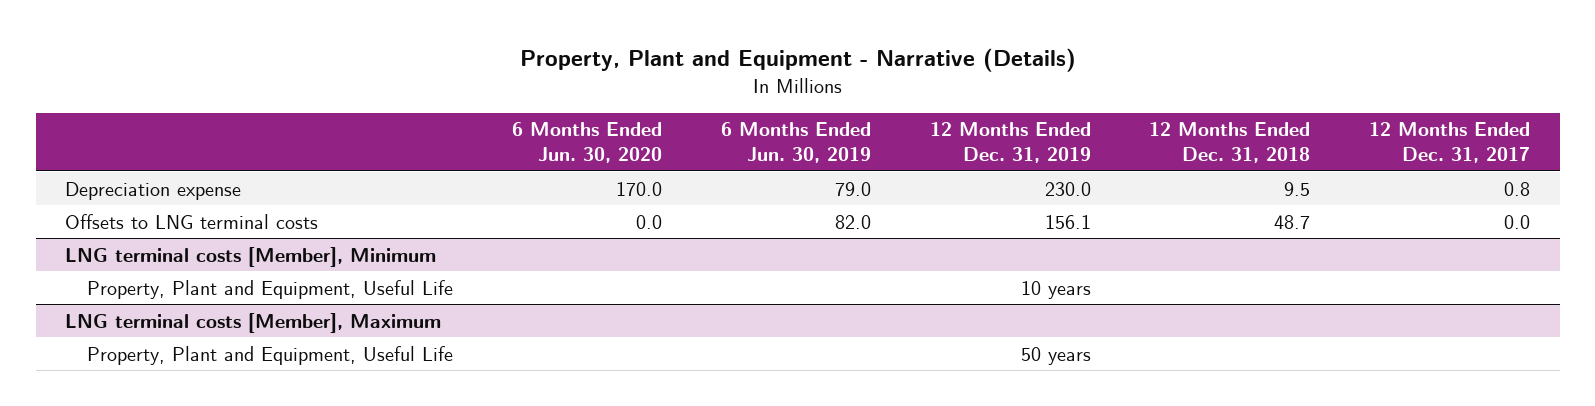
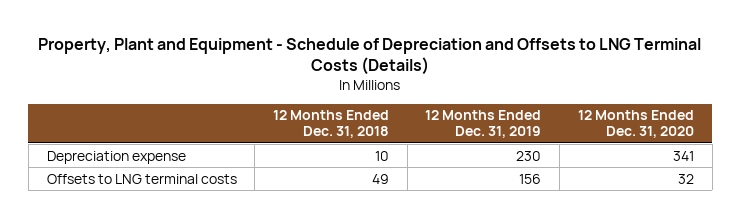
[519,48,1076,73] Property, Plant and Equipment - Narrative (Details) -> [38,37,702,76] Property, Plant and Equipment - Schedule of Depreciation and Offsets to LNG Terminal Costs (Details)
[512,122,663,163] 6 Months Ended Jun. 30, 2020 -> none
[720,122,871,163] 6 Months Ended Jun. 30, 2019 -> none
[1369,122,1531,163] 12 Months Ended Dec. 31, 2017 -> none
none -> [577,110,694,139] 12 Months Ended Dec. 31, 2020
[65,246,437,267] LNG terminal costs [Member], Minimum -> none
[87,279,454,299] Property, Plant and Equipment, Useful Life -> none
[65,312,442,333] LNG terminal costs [Member], Maximum -> none
[87,345,454,365] Property, Plant and Equipment, Useful Life -> none
[1044,181,1091,196] 230.0 -> [516,150,542,161] 230
[1284,181,1311,196] 9.5 -> [374,150,389,161] 10
[1044,214,1091,229] 156.1 -> [519,173,542,184] 156
[1274,214,1311,229] 48.7 -> [371,173,389,184] 49

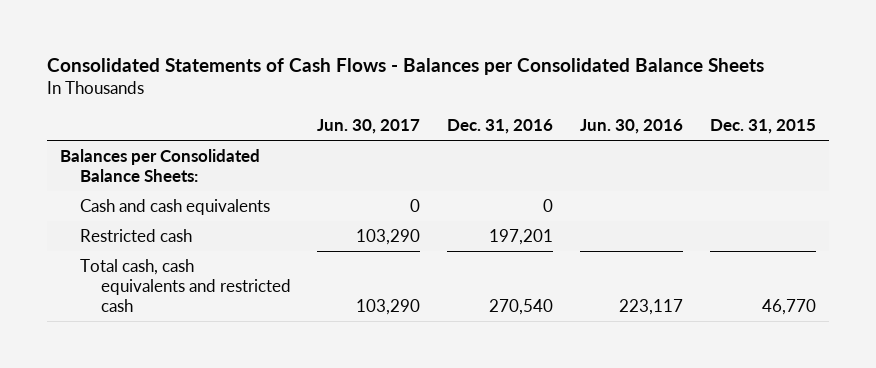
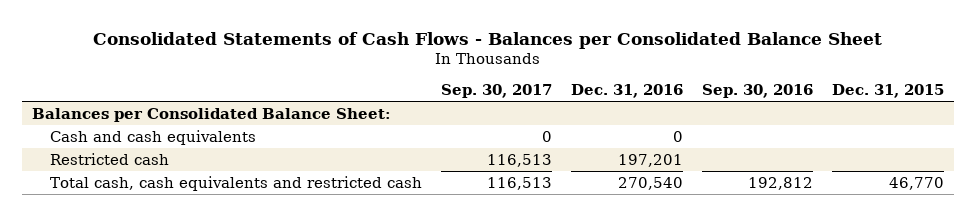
[46,58,764,76] Consolidated Statements of Cash Flows - Balances per Consolidated Balance Sheets -> [92,31,882,49] Consolidated Statements of Cash Flows - Balances per Consolidated Balance Sheet
[317,119,421,135] Jun. 30, 2017 -> none
[579,119,683,135] Jun. 30, 2016 -> none
none -> [440,84,552,99] Sep. 30, 2017
none -> [702,84,814,99] Sep. 30, 2016
[60,148,261,182] Balances per Consolidated Balance Sheets: -> [31,107,391,122] Balances per Consolidated Balance Sheet:

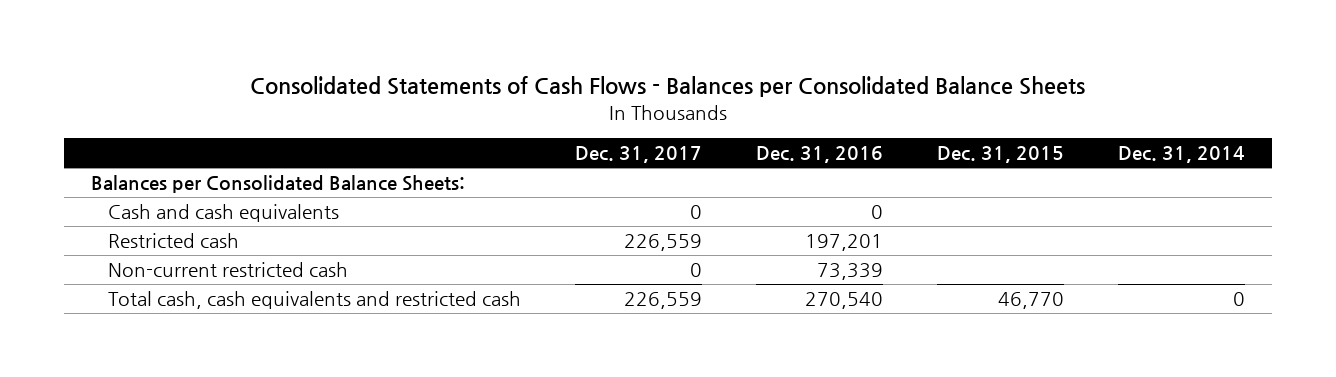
[92,31,882,49] Consolidated Statements of Cash Flows - Balances per Consolidated Balance Sheet -> [250,76,1086,98] Consolidated Statements of Cash Flows - Balances per Consolidated Balance Sheets
[440,84,552,99] Sep. 30, 2017 -> none
[702,84,814,99] Sep. 30, 2016 -> none
none -> [574,146,702,164] Dec. 31, 2017
none -> [1118,146,1246,164] Dec. 31, 2014
[31,107,391,122] Balances per Consolidated Balance Sheet: -> [91,175,466,194] Balances per Consolidated Balance Sheets:
none -> [107,262,348,278] Non-current restricted cash

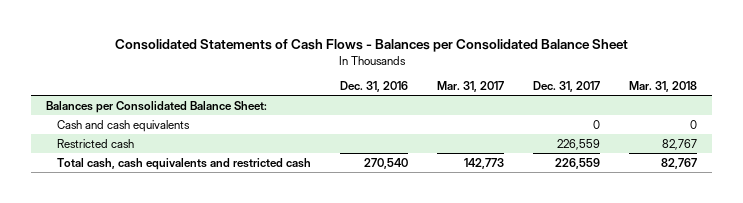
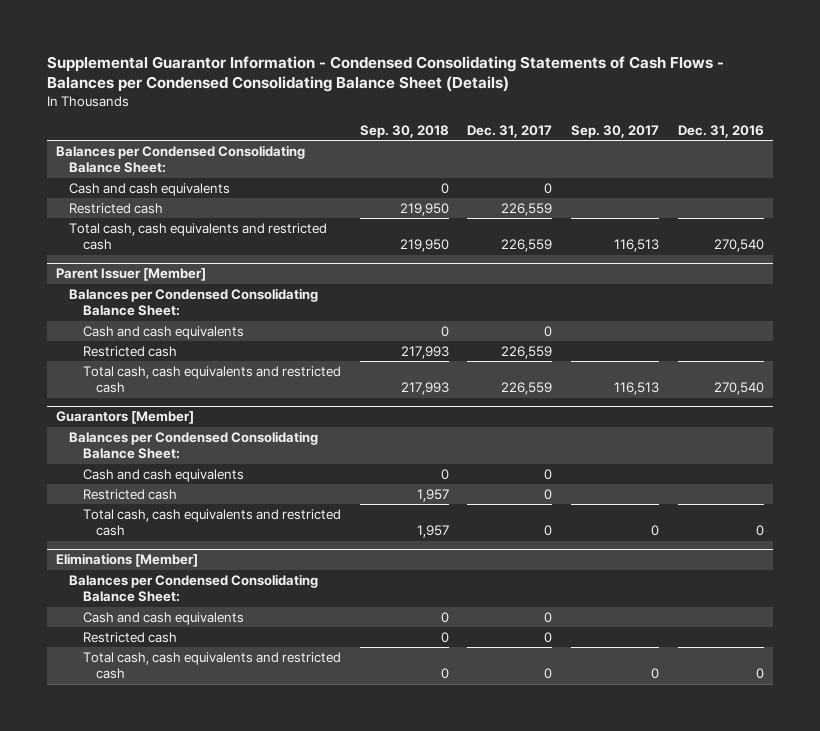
[114,39,628,53] Consolidated Statements of Cash Flows - Balances per Consolidated Balance Sheet -> [46,55,724,93] Supplemental Guarantor Information - Condensed Consolidating Statements of Cash Flows - Balances per Condensed Consolidating Balance Sheet (Details)
[437,80,505,92] Mar. 31, 2017 -> none
[629,80,698,92] Mar. 31, 2018 -> none
none -> [359,124,449,138] Sep. 30, 2018
none -> [571,124,660,138] Sep. 30, 2017
[45,100,267,113] Balances per Consolidated Balance Sheet: -> [56,145,306,174] Balances per Condensed Consolidating Balance Sheet:
none -> [56,268,207,282] Parent Issuer [Member]
none -> [69,288,319,317] Balances per Condensed Consolidating Balance Sheet:
none -> [82,326,244,340] Cash and cash equivalents
none -> [82,346,177,358] Restricted cash
none -> [82,366,341,394] Total cash, cash equivalents and restricted cash
none -> [56,411,195,425] Guarantors [Member]
none -> [69,431,319,460] Balances per Condensed Consolidating Balance Sheet:
none -> [82,469,244,483] Cash and cash equivalents
none -> [82,489,177,501] Restricted cash
none -> [82,509,341,537] Total cash, cash equivalents and restricted cash
none -> [56,553,199,568] Eliminations [Member]
none -> [69,574,319,603] Balances per Condensed Consolidating Balance Sheet:
none -> [82,612,244,626] Cash and cash equivalents
none -> [82,632,177,644] Restricted cash
none -> [82,652,341,680] Total cash, cash equivalents and restricted cash

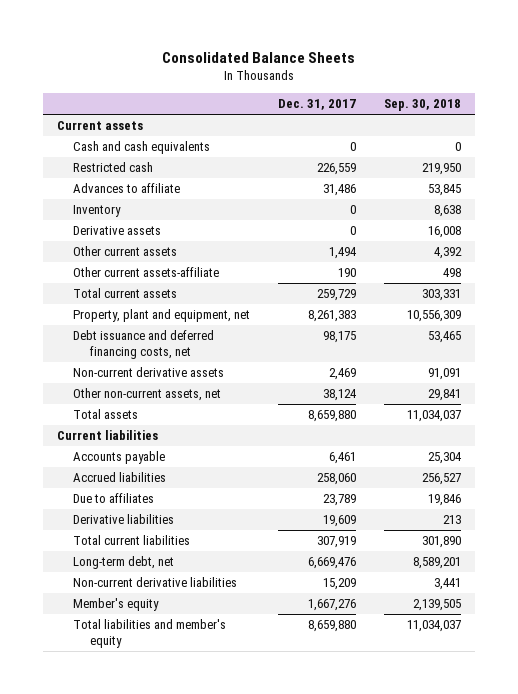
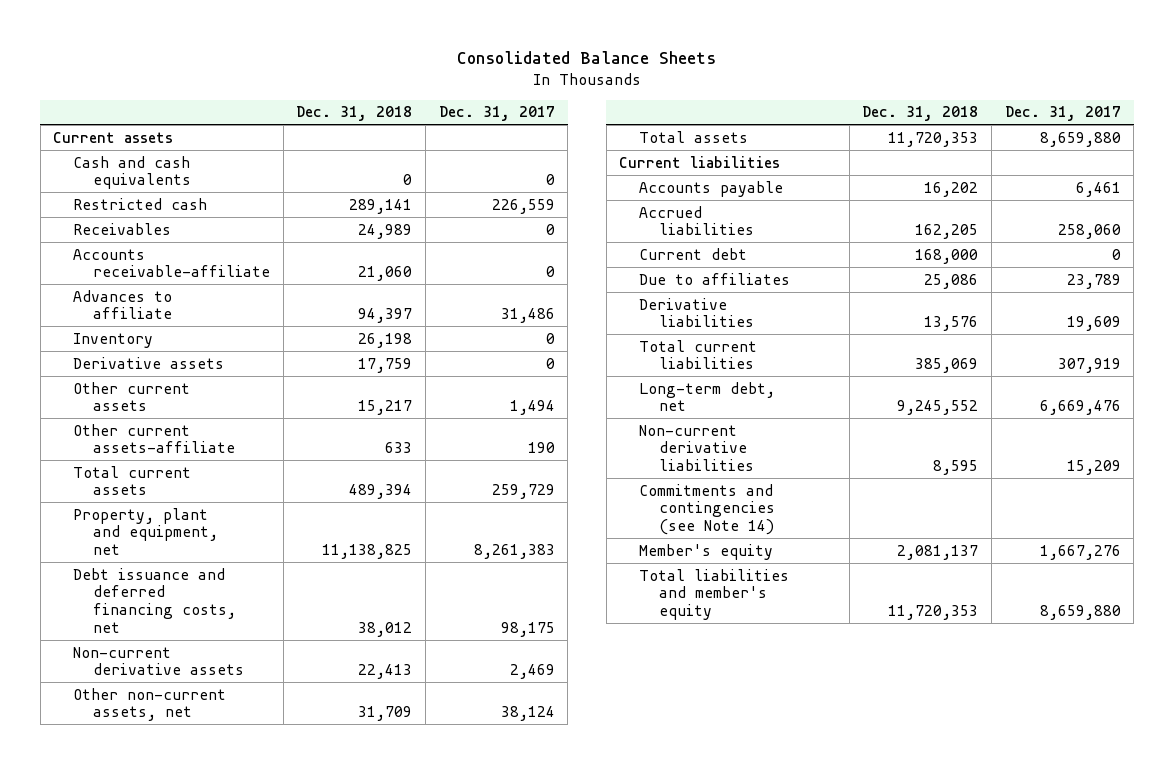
[384,99,462,112] Sep. 30, 2018 -> none
none -> [296,106,413,122] Dec. 31, 2018
none -> [73,222,172,235] Receivables
none -> [73,248,270,278] Accounts receivable-affiliate
none -> [639,247,748,260] Current debt
none -> [639,483,775,536] Commitments and contingencies (see Note 14)

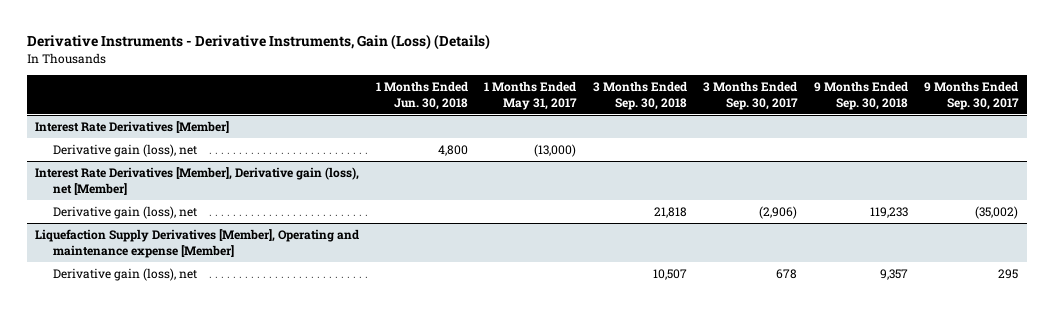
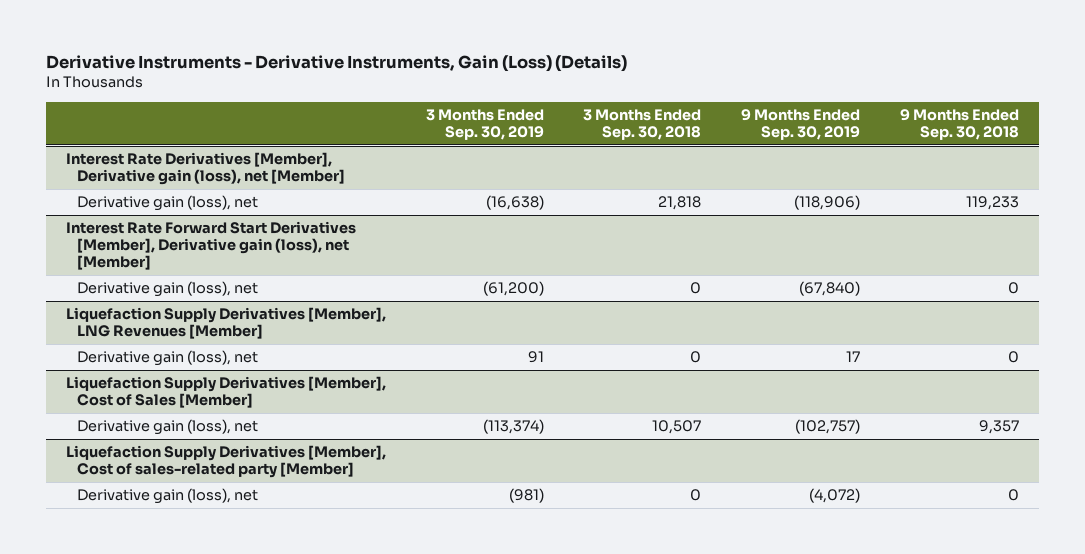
[375,80,468,110] 1 Months Ended Jun. 30, 2018 -> none
[484,80,578,110] 1 Months Ended May 31, 2017 -> none
[703,80,799,110] 3 Months Ended Sep. 30, 2017 -> none
[924,80,1020,110] 9 Months Ended Sep. 30, 2017 -> none
none -> [425,109,544,141] 3 Months Ended Sep. 30, 2019
none -> [741,109,861,141] 9 Months Ended Sep. 30, 2019
[35,120,230,133] Interest Rate Derivatives [Member] -> none
[52,143,197,157] Derivative gain (loss), net -> none
[35,228,360,258] Liquefaction Supply Derivatives [Member], Operating and maintenance expense [Member] -> none
none -> [65,221,356,271] Interest Rate Forward Start Derivatives [Member], Derivative gain (loss), net [Member]
none -> [76,281,258,298] Derivative gain (loss), net
none -> [65,307,386,340] Liquefaction Supply Derivatives [Member], LNG Revenues [Member]
none -> [76,350,258,367] Derivative gain (loss), net
none -> [65,376,386,409] Liquefaction Supply Derivatives [Member], Cost of Sales [Member]
none -> [65,445,386,479] Liquefaction Supply Derivatives [Member], Cost of sales-related party [Member]
none -> [76,488,258,505] Derivative gain (loss), net

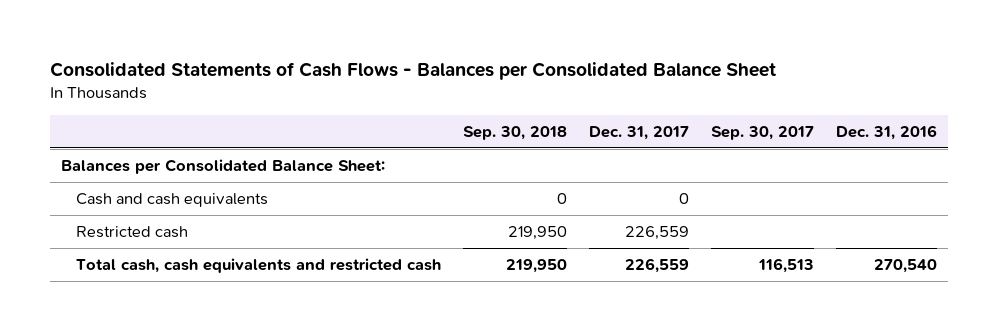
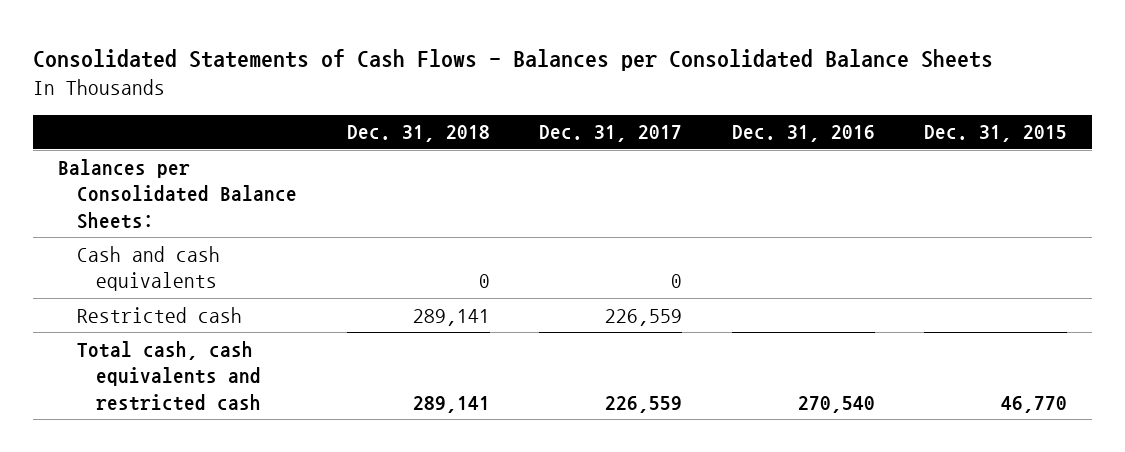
[50,61,777,80] Consolidated Statements of Cash Flows - Balances per Consolidated Balance Sheet -> [33,48,994,71] Consolidated Statements of Cash Flows - Balances per Consolidated Balance Sheets
[463,126,568,141] Sep. 30, 2018 -> none
[711,126,815,141] Sep. 30, 2017 -> none
none -> [346,125,490,143] Dec. 31, 2018
none -> [924,125,1068,143] Dec. 31, 2015
[61,159,386,175] Balances per Consolidated Balance Sheet: -> [58,158,297,229] Balances per Consolidated Balance Sheets:

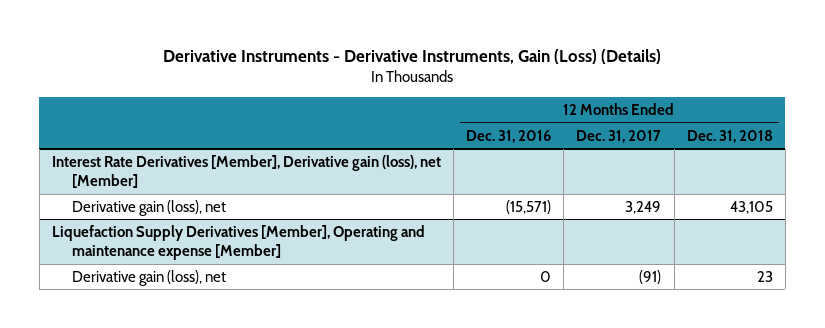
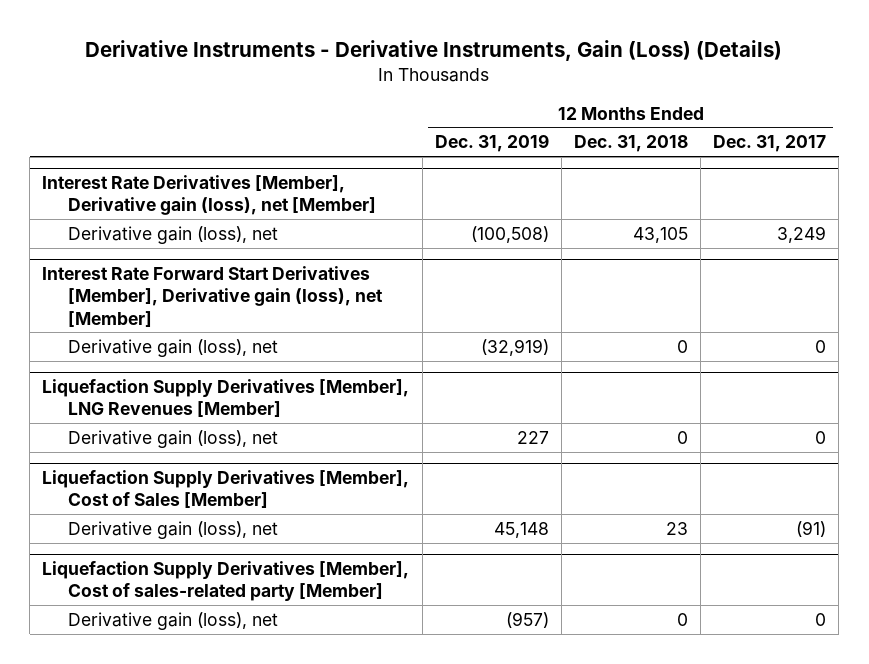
[466,129,552,143] Dec. 31, 2016 -> none
none -> [434,134,549,153] Dec. 31, 2019
[51,224,425,261] Liquefaction Supply Derivatives [Member], Operating and maintenance expense [Member] -> none
none -> [42,265,383,327] Interest Rate Forward Start Derivatives [Member], Derivative gain (loss), net [Member]
none -> [67,338,278,357] Derivative gain (loss), net
none -> [42,378,410,418] Liquefaction Supply Derivatives [Member], LNG Revenues [Member]
none -> [67,429,278,448] Derivative gain (loss), net
none -> [42,469,410,509] Liquefaction Supply Derivatives [Member], Cost of Sales [Member]
none -> [42,560,410,602] Liquefaction Supply Derivatives [Member], Cost of sales-related party [Member]
none -> [67,611,278,630] Derivative gain (loss), net

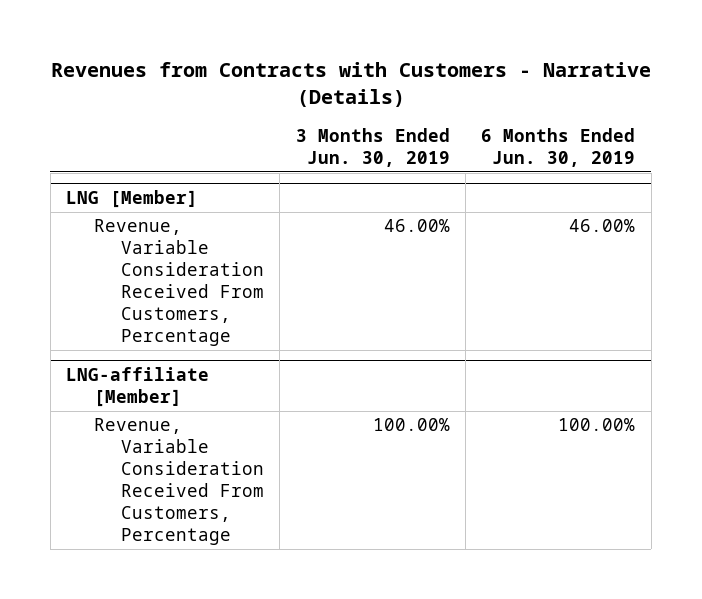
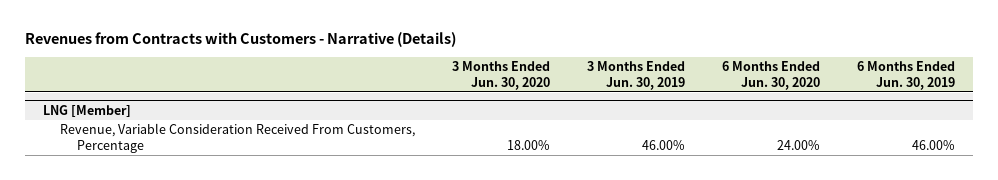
none -> [452,60,551,90] 3 Months Ended Jun. 30, 2020
none -> [721,60,820,90] 6 Months Ended Jun. 30, 2020
[66,367,210,408] LNG-affiliate [Member] -> none
[93,418,264,545] Revenue, Variable Consideration Received From Customers, Percentage -> none

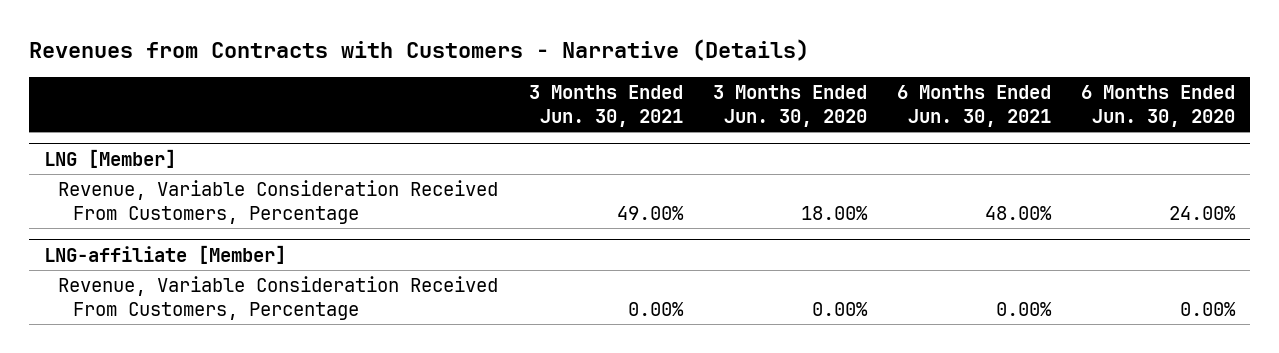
[586,60,685,90] 3 Months Ended Jun. 30, 2019 -> none
[856,60,955,90] 6 Months Ended Jun. 30, 2019 -> none
none -> [528,84,683,127] 3 Months Ended Jun. 30, 2021
none -> [897,84,1052,127] 6 Months Ended Jun. 30, 2021
none -> [43,245,286,265] LNG-affiliate [Member]
none -> [58,276,499,321] Revenue, Variable Consideration Received From Customers, Percentage

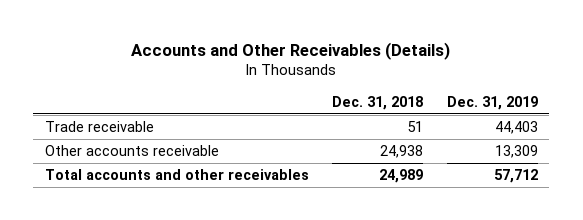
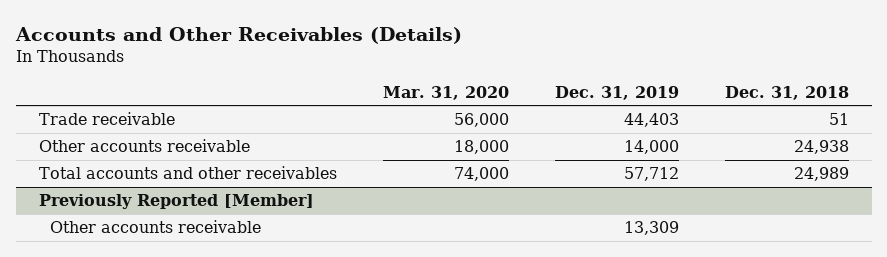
none -> [382,85,509,100] Mar. 31, 2020
[494,145,538,159] 13,309 -> [623,140,679,155] 14,000
none -> [38,194,314,210] Previously Reported [Member]
none -> [50,220,262,234] Other accounts receivable

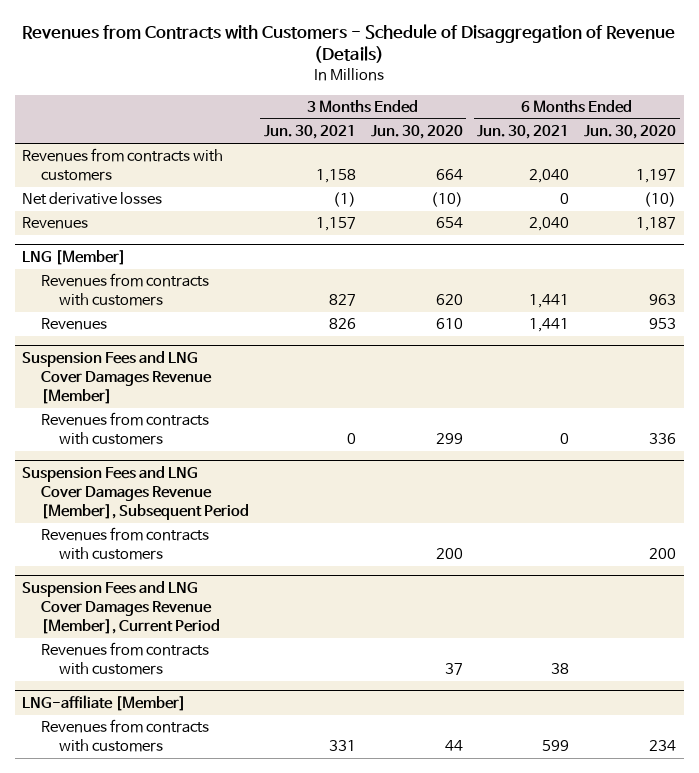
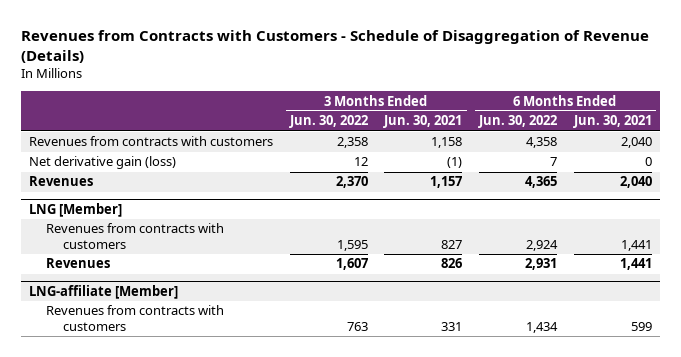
[370,125,463,140] Jun. 30, 2020 -> none
[584,125,677,140] Jun. 30, 2020 -> none
none -> [288,115,368,129] Jun. 30, 2022
none -> [478,115,558,129] Jun. 30, 2022
[22,192,163,206] Net derivative losses -> [29,156,177,170] Net derivative gain (loss)
[22,350,212,404] Suspension Fees and LNG Cover Damages Revenue [Member] -> none
[40,412,209,446] Revenues from contracts with customers -> none
[22,465,249,520] Suspension Fees and LNG Cover Damages Revenue [Member], Subsequent Period -> none
[40,527,209,561] Revenues from contracts with customers -> none
[22,580,220,634] Suspension Fees and LNG Cover Damages Revenue [Member], Current Period -> none
[40,642,209,676] Revenues from contracts with customers -> none

